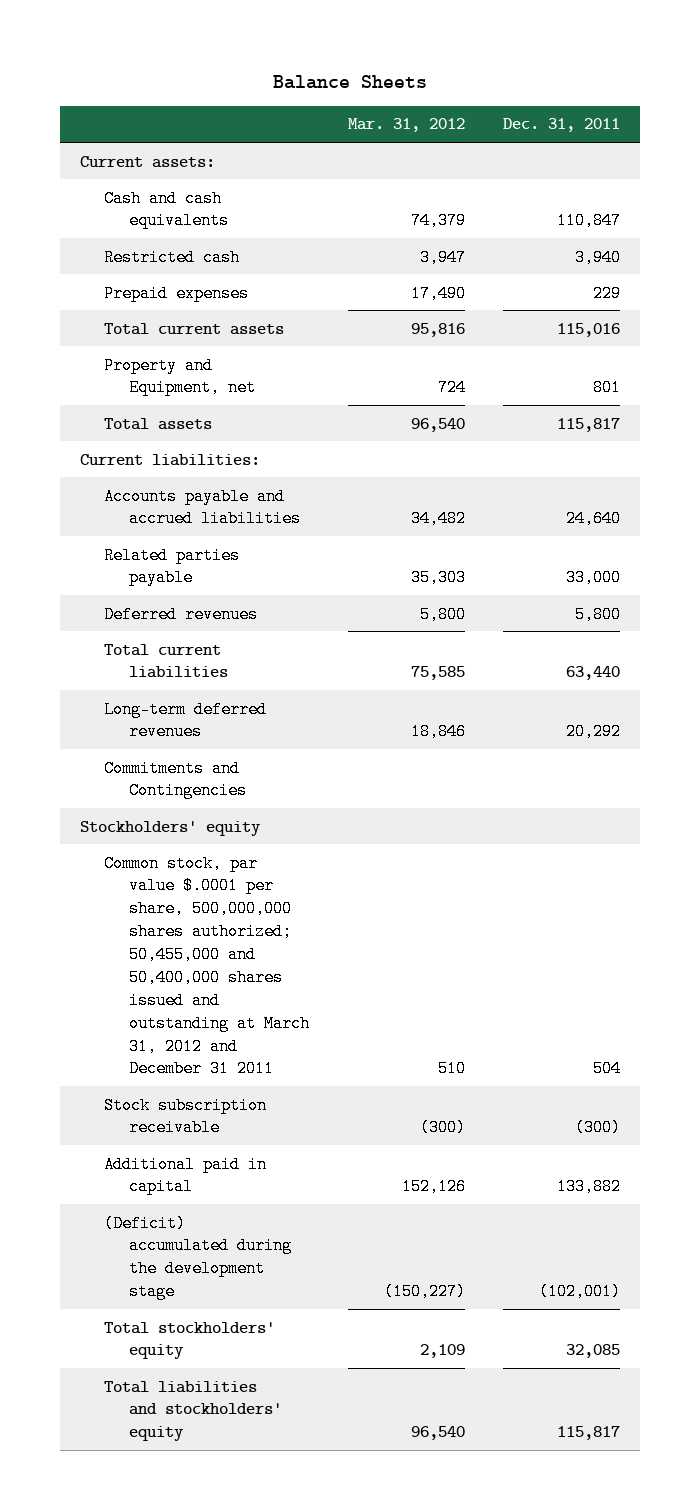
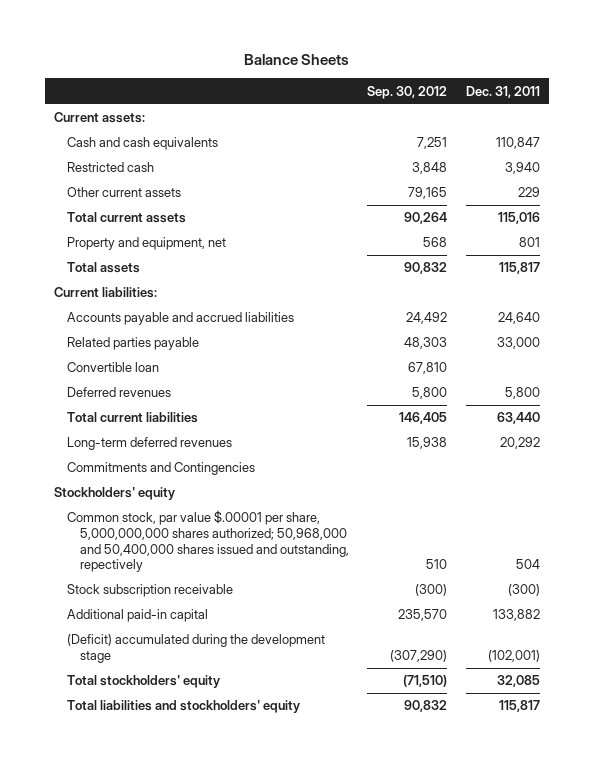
[347,118,465,133] Mar. 31, 2012 -> none
none -> [367,85,448,99] Sep. 30, 2012
[104,284,250,302] Prepaid expenses -> [67,187,182,198] Other current assets
[104,356,256,397] Property and Equipment, net -> [67,237,227,251] Property and equipment, net
none -> [67,362,160,373] Convertible loan
[104,854,310,1078] Common stock, par value $.0001 per share, 500,000,000 shares authorized; 50,455,000 and 50,400,000 shares issued and outstanding at March 31, 2012 and December 31 2011 -> [67,510,349,573] Common stock, par value $.00001 per share, 5,000,000,000 shares authorized; 50,968,000 and 50,400,000 shares issued and outstanding, repectively
[104,1155,268,1196] Additional paid in capital -> [67,609,209,623] Additional paid-in capital

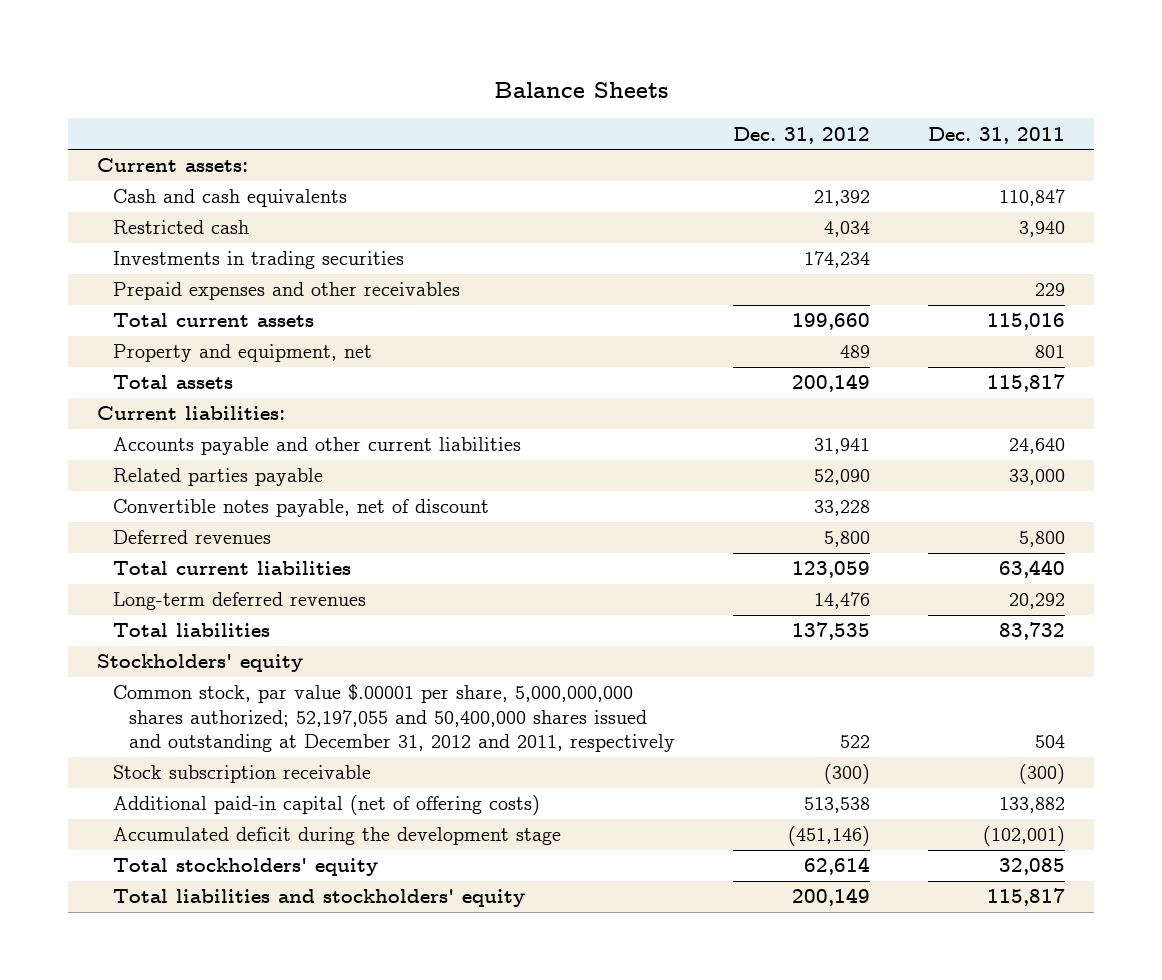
[367,85,448,99] Sep. 30, 2012 -> none
none -> [733,126,871,144] Dec. 31, 2012
none -> [112,251,404,270] Investments in trading securities
[67,187,182,198] Other current assets -> [112,282,460,301] Prepaid expenses and other receivables
[67,312,295,326] Accounts payable and accrued liabilities -> [112,437,521,456] Accounts payable and other current liabilities
[67,362,160,373] Convertible loan -> none
none -> [112,499,489,518] Convertible notes payable, net of discount
[67,462,256,476] Commitments and Contingencies -> none
none -> [112,623,270,638] Total liabilities
[67,510,349,573] Common stock, par value $.00001 per share, 5,000,000,000 shares authorized; 50,968,000 and 50,400,000 shares issued and outstanding, repectively -> [112,684,676,753] Common stock, par value $.00001 per share, 5,000,000,000 shares authorized; 52,197,055 and 50,400,000 shares issued and outstanding at December 31, 2012 and 2011, respectively
[67,609,209,623] Additional paid-in capital -> [112,795,540,816] Additional paid-in capital (net of offering costs)
[67,634,326,663] (Deficit) accumulated during the development stage -> [112,827,561,846] Accumulated deficit during the development stage

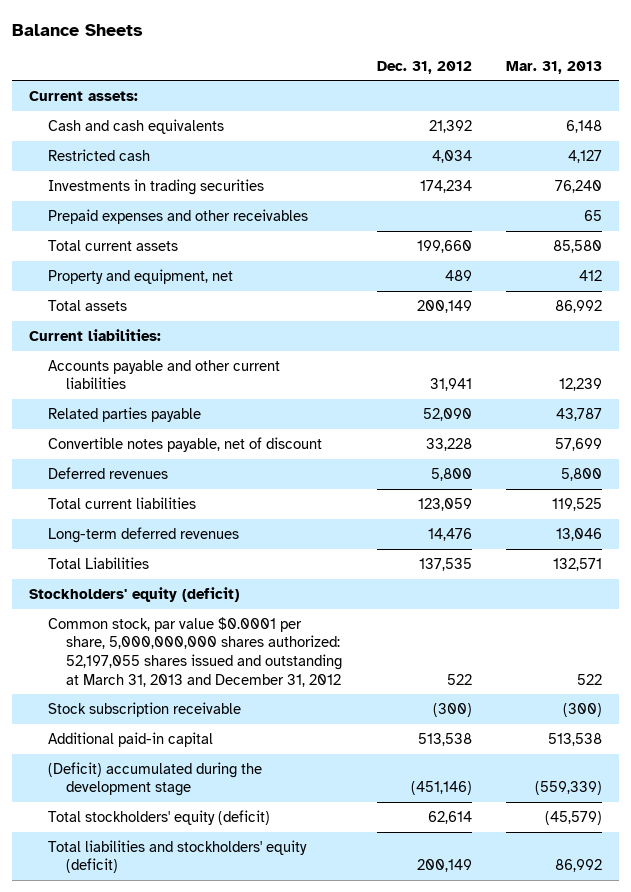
[928,126,1066,144] Dec. 31, 2011 -> none
none -> [505,60,602,74] Mar. 31, 2013
[112,623,270,638] Total liabilities -> [47,556,149,569] Total Liabilities
[96,654,303,673] Stockholders' equity -> [29,586,240,602] Stockholders' equity (deficit)
[112,684,676,753] Common stock, par value $.00001 per share, 5,000,000,000 shares authorized; 52,197,055 and 50,400,000 shares issued and outstanding at December 31, 2012 and 2011, respectively -> [47,616,343,687] Common stock, par value $0.0001 per share, 5,000,000,000 shares authorized: 52,197,055 shares issued and outstanding at March 31, 2013 and December 31, 2012
[112,795,540,816] Additional paid-in capital (net of offering costs) -> [47,731,213,747] Additional paid-in capital
[112,827,561,846] Accumulated deficit during the development stage -> [47,761,262,797] (Deficit) accumulated during the development stage
[112,858,378,877] Total stockholders' equity -> [47,809,270,825] Total stockholders' equity (deficit)
[112,889,525,908] Total liabilities and stockholders' equity -> [47,839,307,874] Total liabilities and stockholders' equity (deficit)

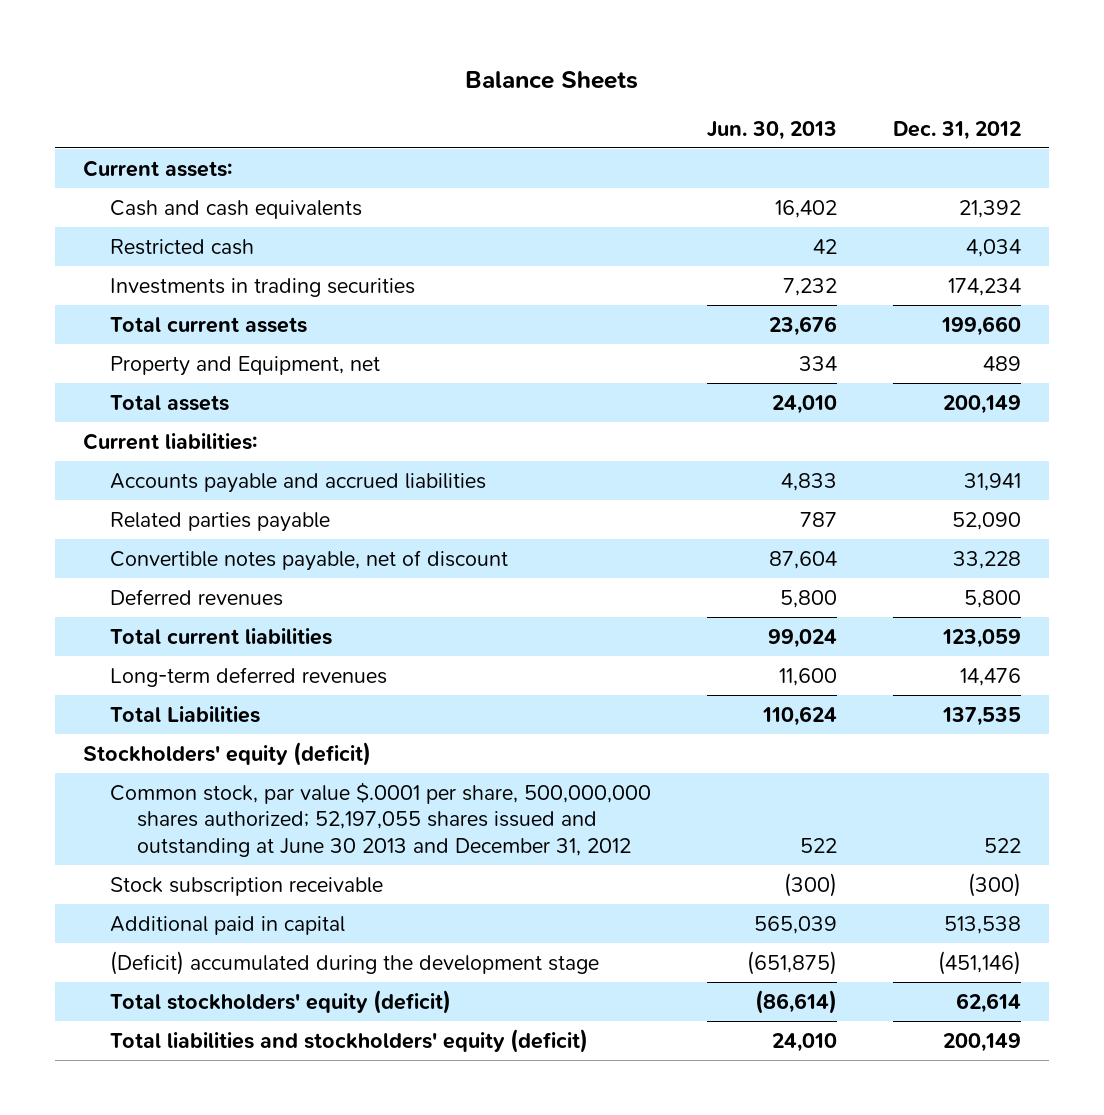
[505,60,602,74] Mar. 31, 2013 -> none
none -> [706,120,837,140] Jun. 30, 2013
[47,208,308,224] Prepaid expenses and other receivables -> none
[47,268,233,284] Property and equipment, net -> [109,355,380,376] Property and Equipment, net
[47,359,280,390] Accounts payable and other current liabilities -> [109,472,486,493] Accounts payable and accrued liabilities
[47,616,343,687] Common stock, par value $0.0001 per share, 5,000,000,000 shares authorized: 52,197,055 shares issued and outstanding at March 31, 2013 and December 31, 2012 -> [109,781,651,858] Common stock, par value $.0001 per share, 500,000,000 shares authorized; 52,197,055 shares issued and outstanding at June 30 2013 and December 31, 2012
[47,731,213,747] Additional paid-in capital -> [109,915,345,935] Additional paid in capital

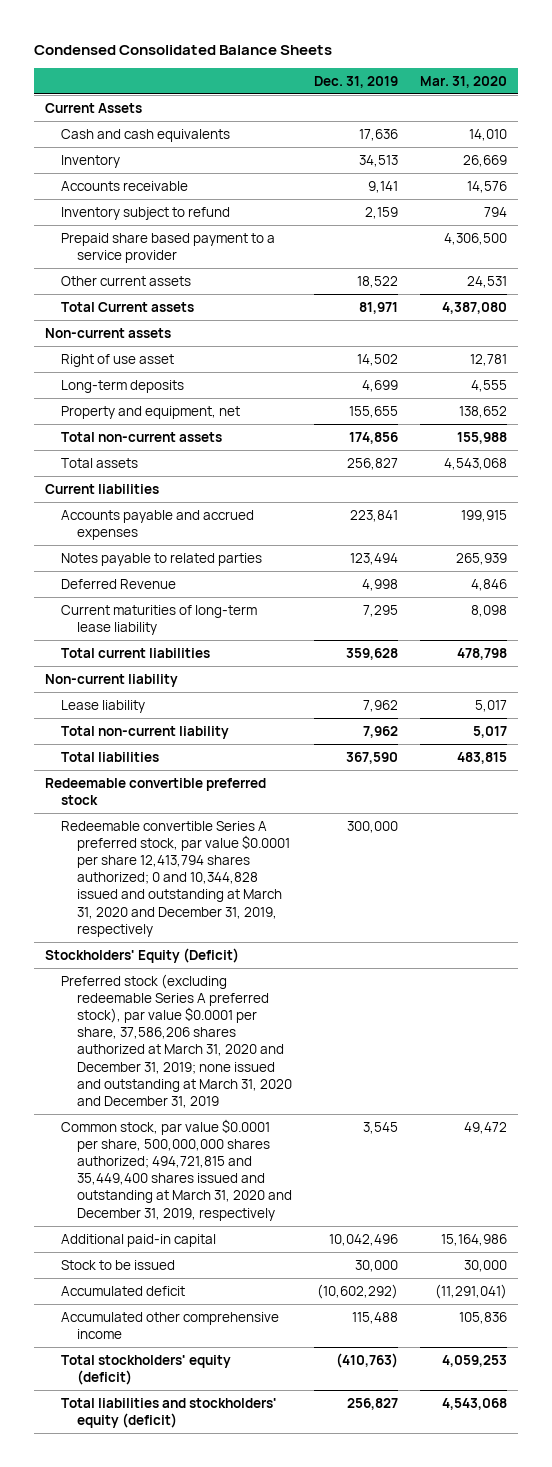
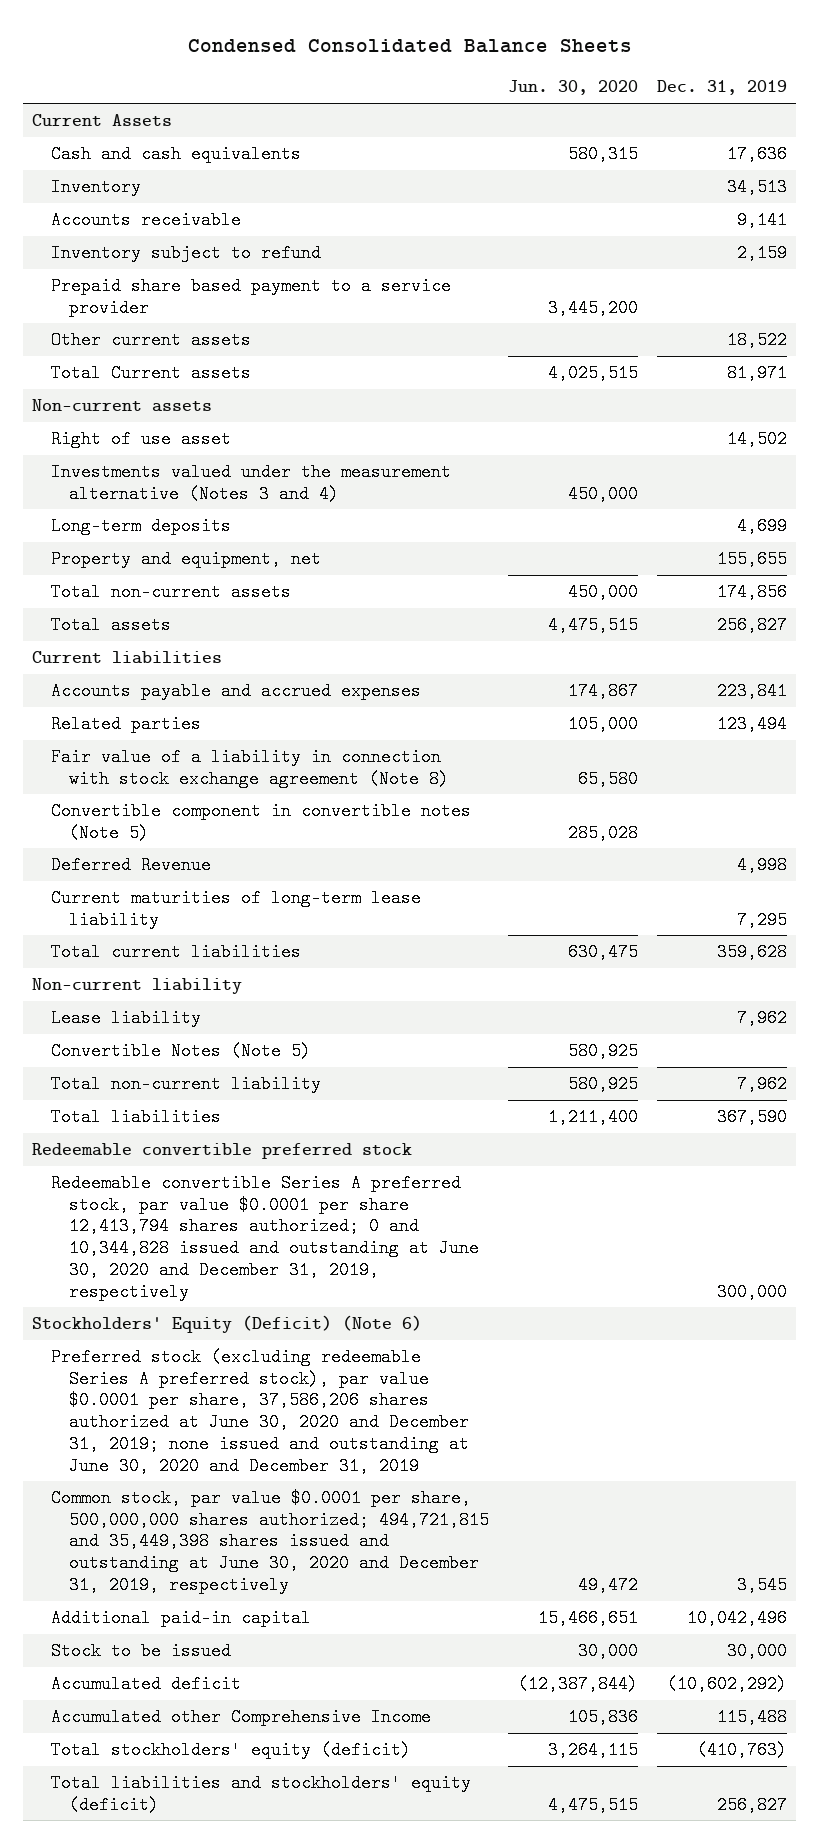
[419,75,507,88] Mar. 31, 2020 -> none
none -> [508,80,639,96] Jun. 30, 2020
none -> [50,463,451,503] Investments valued under the measurement alternative (Notes 3 and 4)
[61,552,263,566] Notes payable to related parties -> [50,715,201,734] Related parties
none -> [50,748,450,788] Fair value of a liability in connection with stock exchange agreement (Note 8)
none -> [50,802,471,842] Convertible component in convertible notes (Note 5)
none -> [50,1042,311,1061] Convertible Notes (Note 5)
[61,820,290,937] Redeemable convertible Series A preferred stock, par value $0.0001 per share 12,413,794 shares authorized; 0 and 10,344,828 issued and outstanding at March 31, 2020 and December 31, 2019, respectively -> [50,1174,480,1301] Redeemable convertible Series A preferred stock, par value $0.0001 per share 12,413,794 shares authorized; 0 and 10,344,828 issued and outstanding at June 30, 2020 and December 31, 2019, respectively
[45,947,240,963] Stockholders' Equity (Deficit) -> [32,1315,423,1334] Stockholders' Equity (Deficit) (Note 6)
[61,973,292,1108] Preferred stock (excluding redeemable Series A preferred stock), par value $0.0001 per share, 37,586,206 shares authorized at March 31, 2020 and December 31, 2019; none issued and outstanding at March 31, 2020 and December 31, 2019 -> [50,1348,470,1475] Preferred stock (excluding redeemable Series A preferred stock), par value $0.0001 per share, 37,586,206 shares authorized at June 30, 2020 and December 31, 2019; none issued and outstanding at June 30, 2020 and December 31, 2019
[61,1118,292,1221] Common stock, par value $0.0001 per share, 500,000,000 shares authorized; 494,721,815 and 35,449,400 shares issued and outstanding at March 31, 2020 and December 31, 2019, respectively -> [50,1489,490,1594] Common stock, par value $0.0001 per share, 500,000,000 shares authorized; 494,721,815 and 35,449,398 shares issued and outstanding at June 30, 2020 and December 31, 2019, respectively
[61,1311,280,1339] Accumulated other comprehensive income -> [50,1708,431,1727] Accumulated other Comprehensive Income

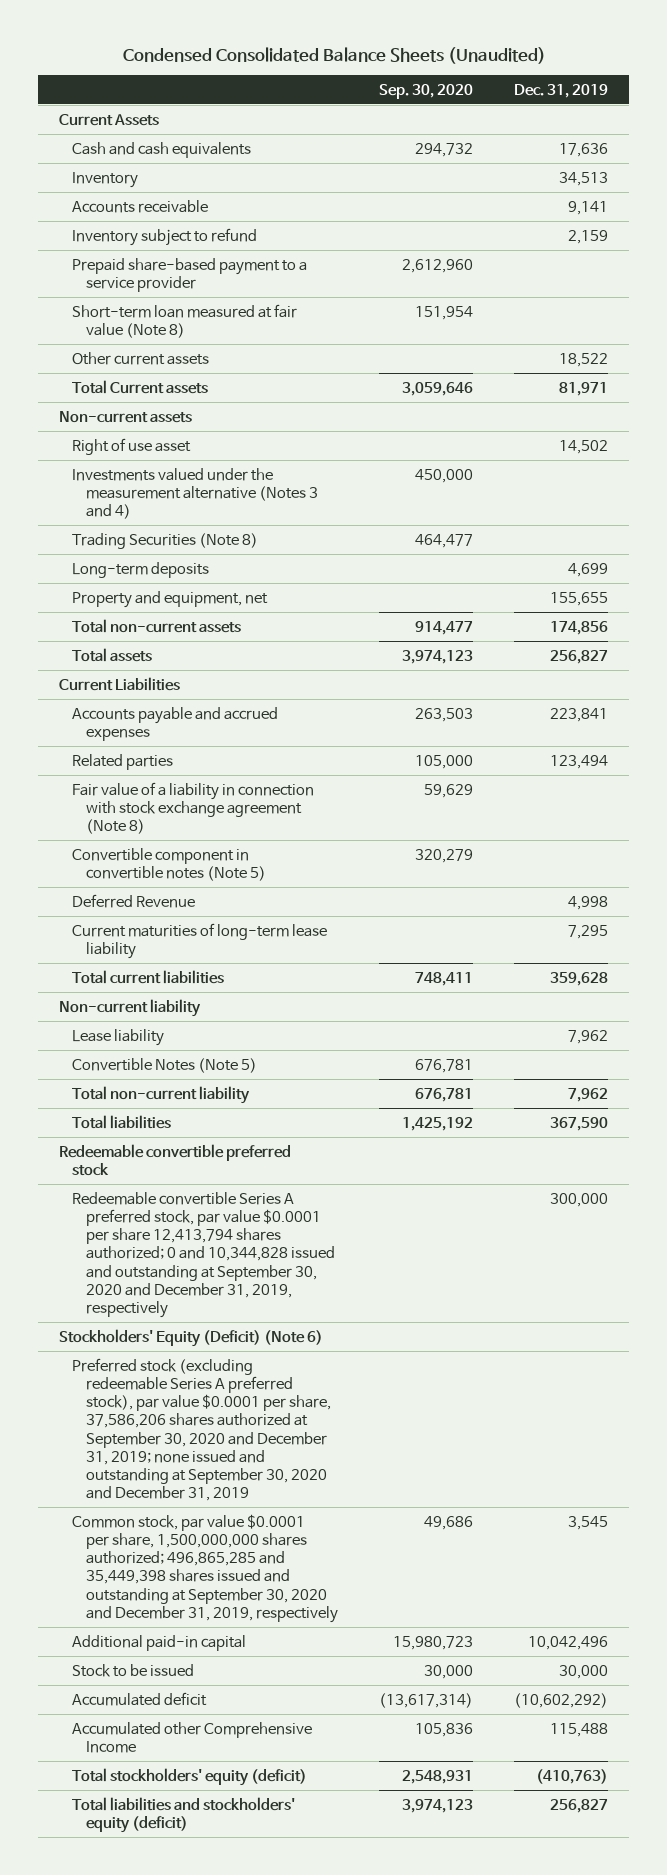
[187,38,632,53] Condensed Consolidated Balance Sheets -> [122,46,546,64] Condensed Consolidated Balance Sheets (Unaudited)
[508,80,639,96] Jun. 30, 2020 -> none
none -> [378,83,473,99] Sep. 30, 2020
[50,277,451,317] Prepaid share based payment to a service provider -> [72,257,308,292] Prepaid share-based payment to a service provider
none -> [72,303,298,338] Short-term loan measured at fair value (Note 8)
none -> [72,532,259,549] Trading Securities (Note 8)
[32,651,223,665] Current liabilities -> [58,676,180,691] Current Liabilities
[50,1174,480,1301] Redeemable convertible Series A preferred stock, par value $0.0001 per share 12,413,794 shares authorized; 0 and 10,344,828 issued and outstanding at June 30, 2020 and December 31, 2019, respectively -> [72,1191,335,1319] Redeemable convertible Series A preferred stock, par value $0.0001 per share 12,413,794 shares authorized; 0 and 10,344,828 issued and outstanding at September 30, 2020 and December 31, 2019, respectively
[50,1348,470,1475] Preferred stock (excluding redeemable Series A preferred stock), par value $0.0001 per share, 37,586,206 shares authorized at June 30, 2020 and December 31, 2019; none issued and outstanding at June 30, 2020 and December 31, 2019 -> [72,1357,331,1502] Preferred stock (excluding redeemable Series A preferred stock), par value $0.0001 per share, 37,586,206 shares authorized at September 30, 2020 and December 31, 2019; none issued and outstanding at September 30, 2020 and December 31, 2019
[50,1489,490,1594] Common stock, par value $0.0001 per share, 500,000,000 shares authorized; 494,721,815 and 35,449,398 shares issued and outstanding at June 30, 2020 and December 31, 2019, respectively -> [72,1513,338,1623] Common stock, par value $0.0001 per share, 1,500,000,000 shares authorized; 496,865,285 and 35,449,398 shares issued and outstanding at September 30, 2020 and December 31, 2019, respectively

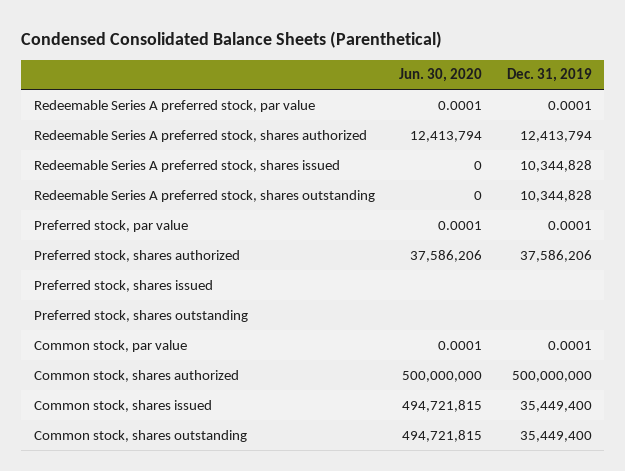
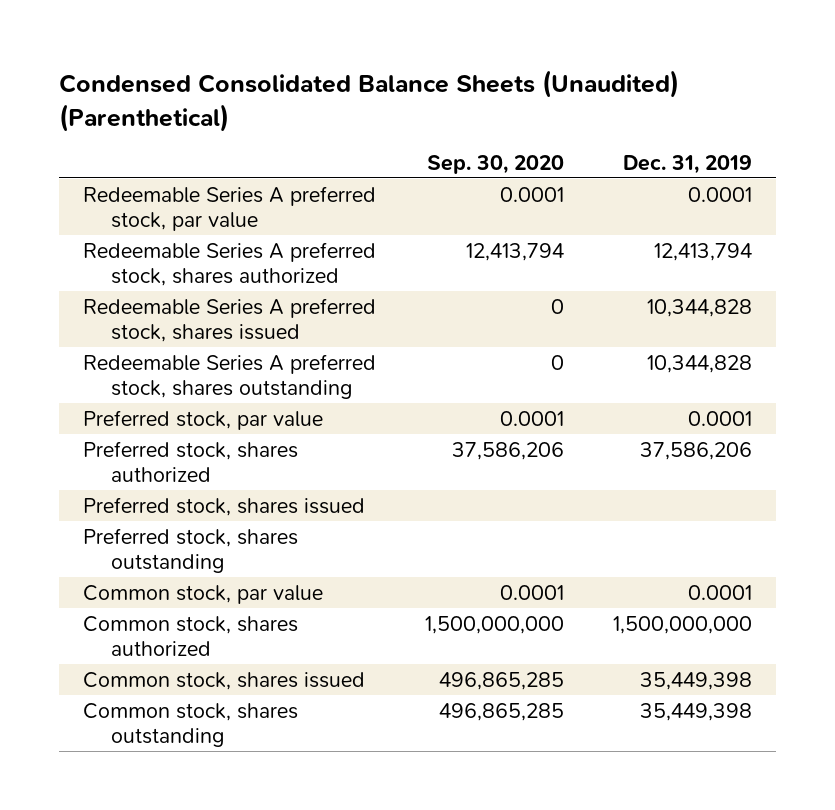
[21,30,443,48] Condensed Consolidated Balance Sheets (Parenthetical) -> [58,70,679,132] Condensed Consolidated Balance Sheets (Unaudited) (Parenthetical)
[399,68,483,83] Jun. 30, 2020 -> none
none -> [426,154,564,174] Sep. 30, 2020
[511,370,592,382] 500,000,000 -> [612,615,752,634] 1,500,000,000
[519,400,592,412] 35,449,400 -> [639,671,752,690] 35,449,398
[519,430,592,442] 35,449,400 -> [639,702,752,721] 35,449,398

